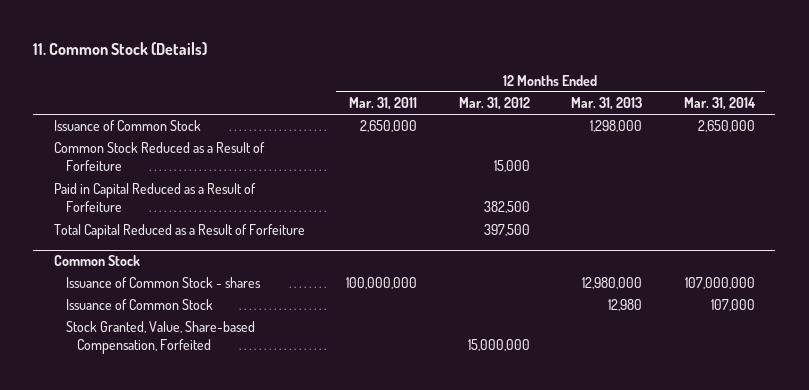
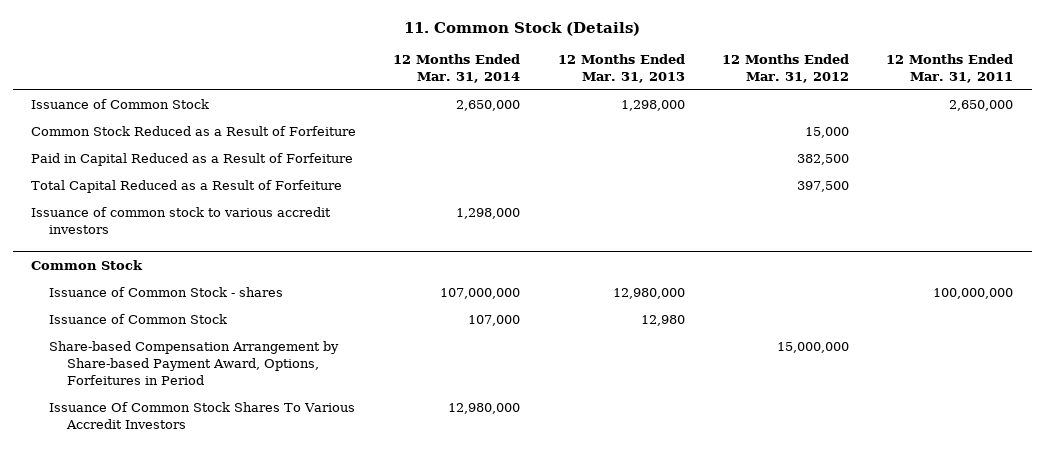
none -> [31,207,332,235] Issuance of common stock to various accredit investors
[65,321,255,355] Stock Granted, Value, Share-based Compensation, Forfeited -> none
none -> [49,341,340,386] Share-based Compensation Arrangement by Share-based Payment Award, Options, Forfeitures in Period
none -> [49,402,356,430] Issuance Of Common Stock Shares To Various Accredit Investors

